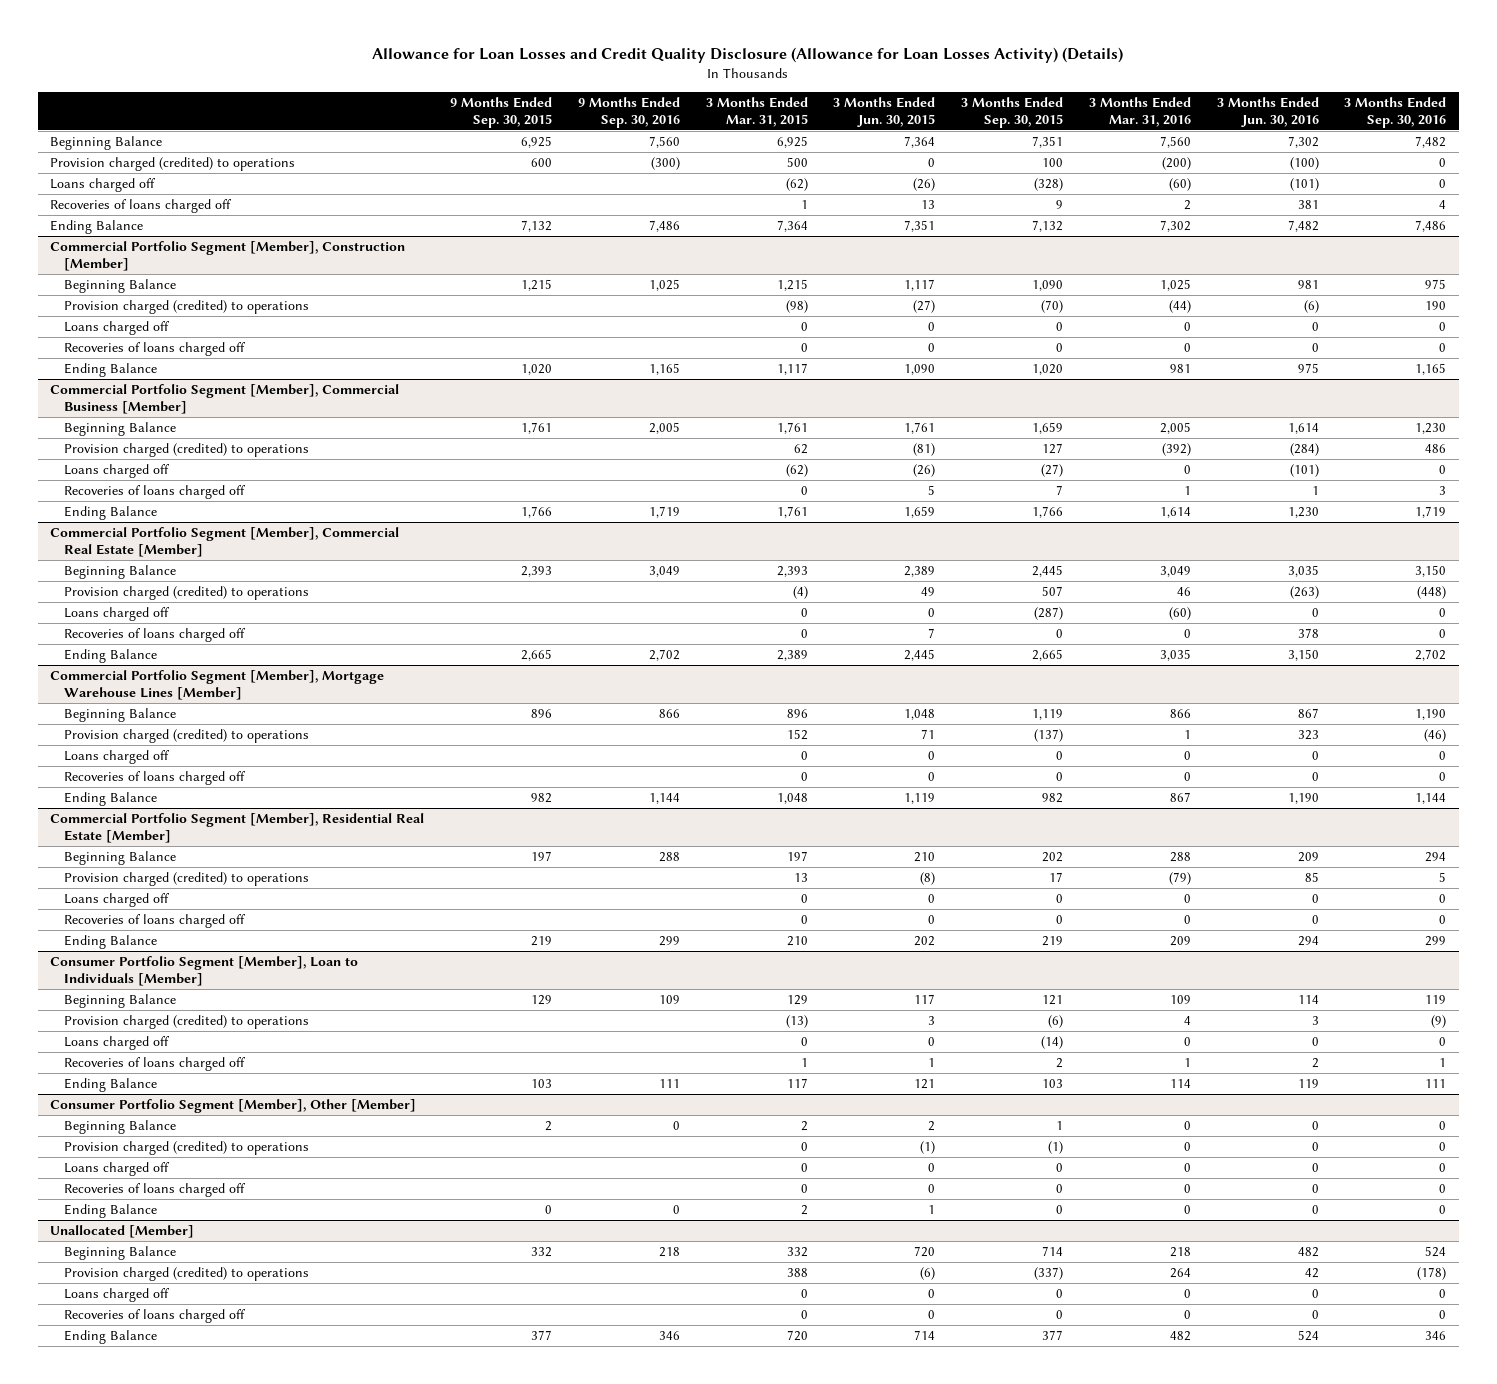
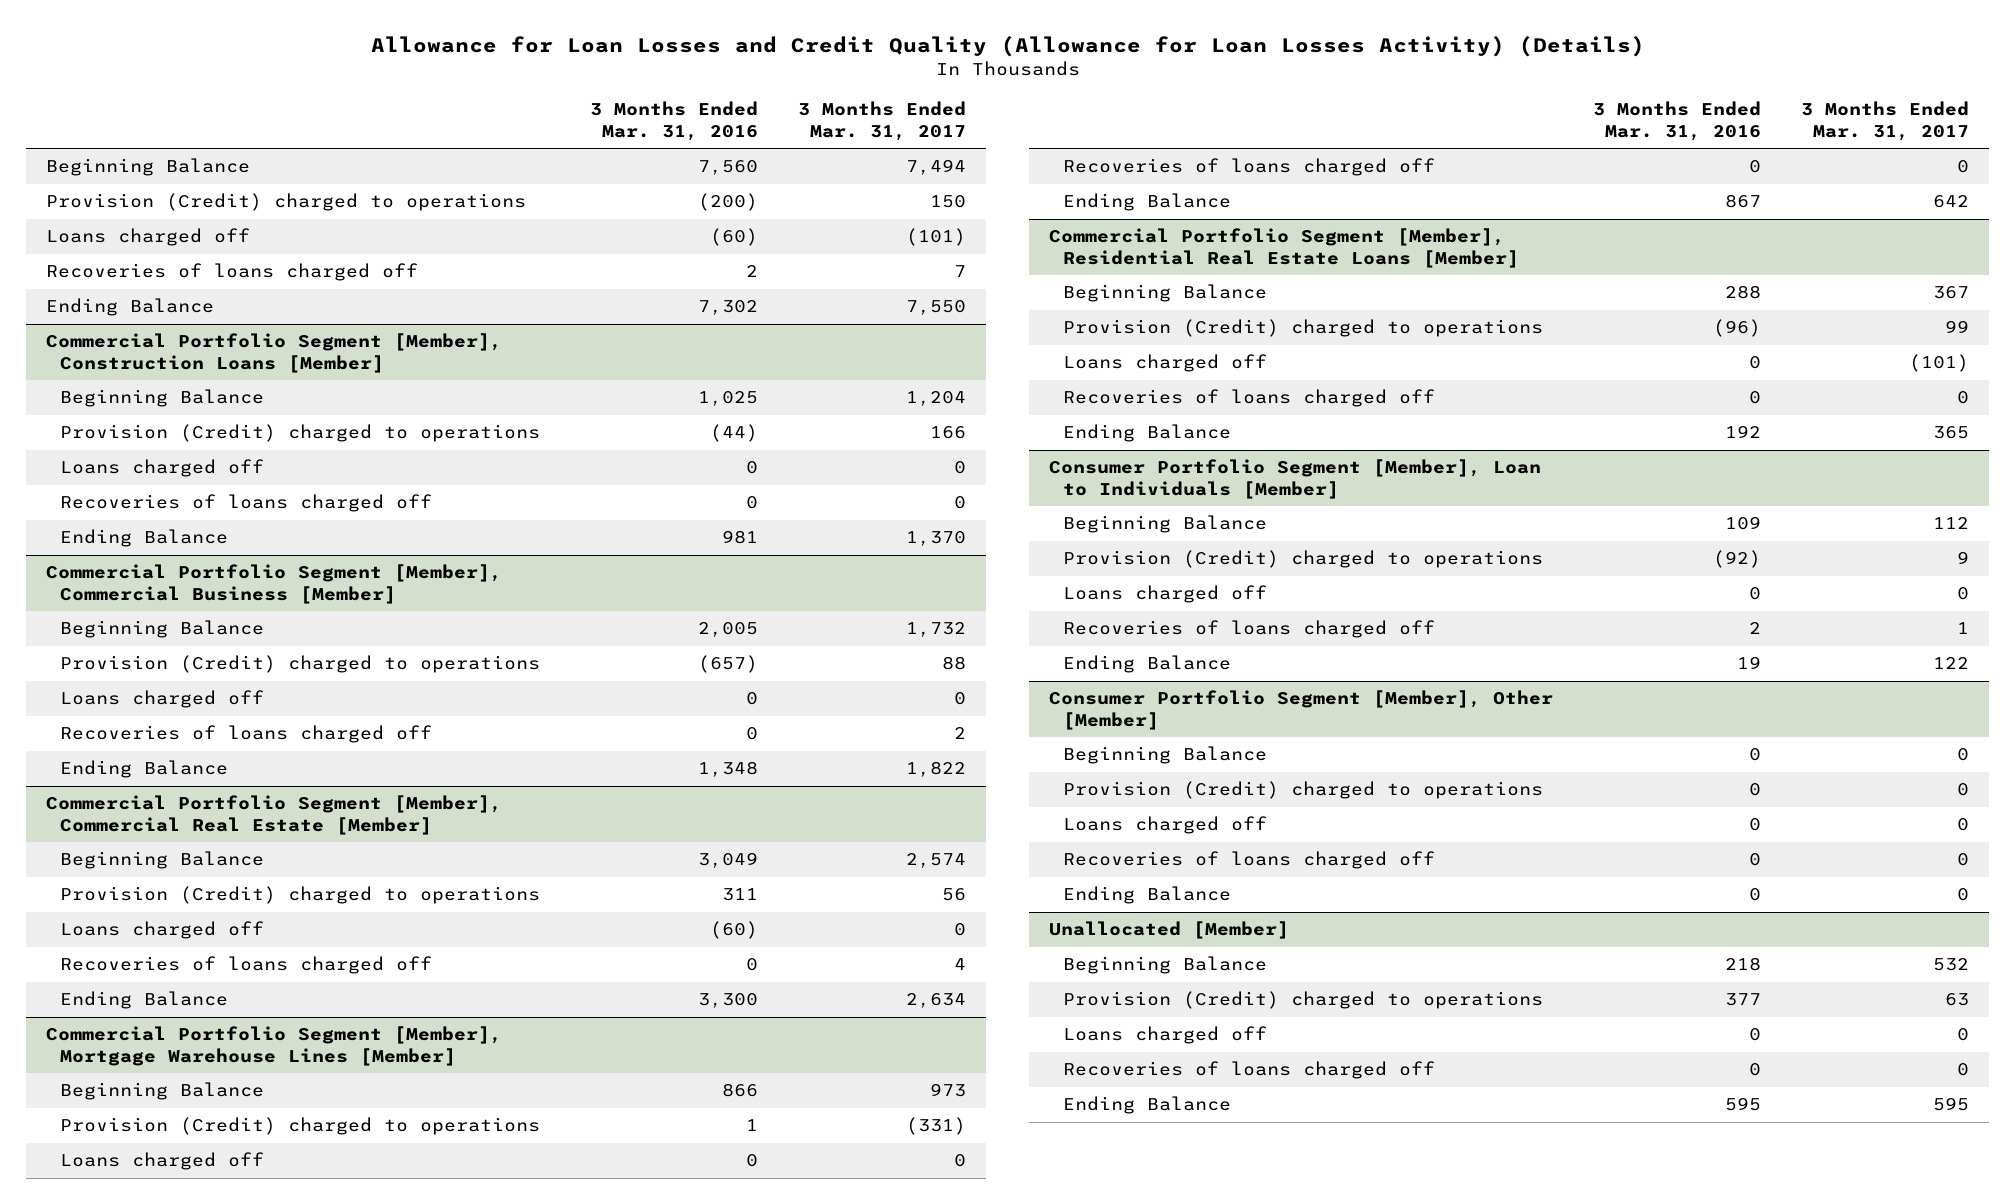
[372,47,1124,64] Allowance for Loan Losses and Credit Quality Disclosure (Allowance for Loan Losses Activity) (Details) -> [370,36,1645,58] Allowance for Loan Losses and Credit Quality (Allowance for Loan Losses Activity) (Details)
[450,96,553,129] 9 Months Ended Sep. 30, 2015 -> none
[577,96,680,129] 9 Months Ended Sep. 30, 2016 -> none
[705,96,808,128] 3 Months Ended Mar. 31, 2015 -> none
[833,96,936,128] 3 Months Ended Jun. 30, 2015 -> none
[961,96,1064,129] 3 Months Ended Sep. 30, 2015 -> none
[1216,96,1319,128] 3 Months Ended Jun. 30, 2016 -> none
[1344,96,1447,129] 3 Months Ended Sep. 30, 2016 -> none
none -> [798,101,967,141] 3 Months Ended Mar. 31, 2017
[50,156,296,171] Provision charged (credited) to operations -> [46,193,527,212] Provision (Credit) charged to operations
[50,240,406,272] Commercial Portfolio Segment [Member], Construction [Member] -> [46,333,503,373] Commercial Portfolio Segment [Member], Construction Loans [Member]
[63,299,309,314] Provision charged (credited) to operations -> [60,424,541,443] Provision (Credit) charged to operations
[63,442,309,457] Provision charged (credited) to operations -> [60,655,541,674] Provision (Credit) charged to operations
[1161,442,1191,456] (392) -> [698,655,759,674] (657)
[1183,485,1191,495] 1 -> [746,727,759,741] 0
[1159,506,1191,518] 1,614 -> [698,761,759,778] 1,348
[63,585,309,600] Provision charged (credited) to operations -> [60,886,541,905] Provision (Credit) charged to operations
[1176,586,1191,596] 46 -> [722,888,759,902] 311
[1159,648,1191,661] 3,035 -> [698,993,759,1009] 3,300
[63,728,309,743] Provision charged (credited) to operations -> [60,1117,541,1136] Provision (Credit) charged to operations
[50,812,425,844] Commercial Portfolio Segment [Member], Residential Real Estate [Member] -> [1048,228,1519,268] Commercial Portfolio Segment [Member], Residential Real Estate Loans [Member]
[63,871,309,886] Provision charged (credited) to operations -> [1062,319,1543,338] Provision (Credit) charged to operations
[1168,871,1191,885] (79) -> [1712,319,1761,338] (96)
[1169,935,1191,946] 209 -> [1724,425,1761,439] 192
[63,1014,309,1029] Provision charged (credited) to operations -> [1062,550,1543,569] Provision (Credit) charged to operations
[1183,1015,1191,1025] 4 -> [1712,550,1761,569] (92)
[1183,1057,1191,1067] 1 -> [1748,622,1761,635] 2
[1169,1078,1191,1088] 114 -> [1736,656,1761,670] 19
[63,1140,309,1155] Provision charged (credited) to operations -> [1062,781,1543,800] Provision (Credit) charged to operations
[63,1266,309,1281] Provision charged (credited) to operations -> [1062,991,1543,1010] Provision (Credit) charged to operations
[1169,1267,1191,1278] 264 -> [1724,993,1761,1007] 377
[1169,1330,1191,1341] 482 -> [1724,1097,1761,1112] 595

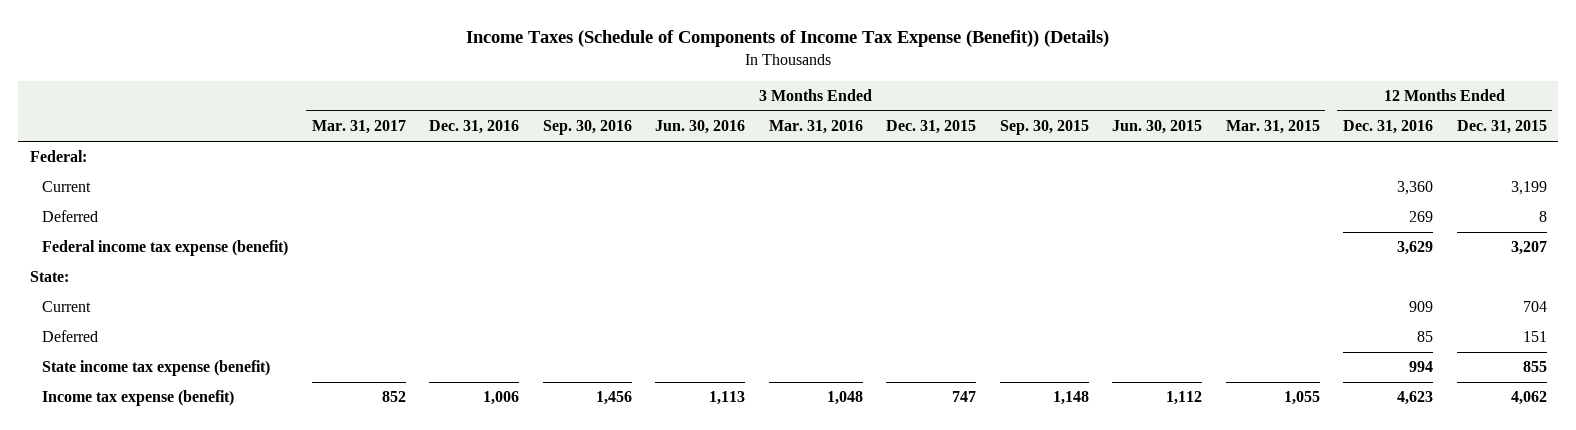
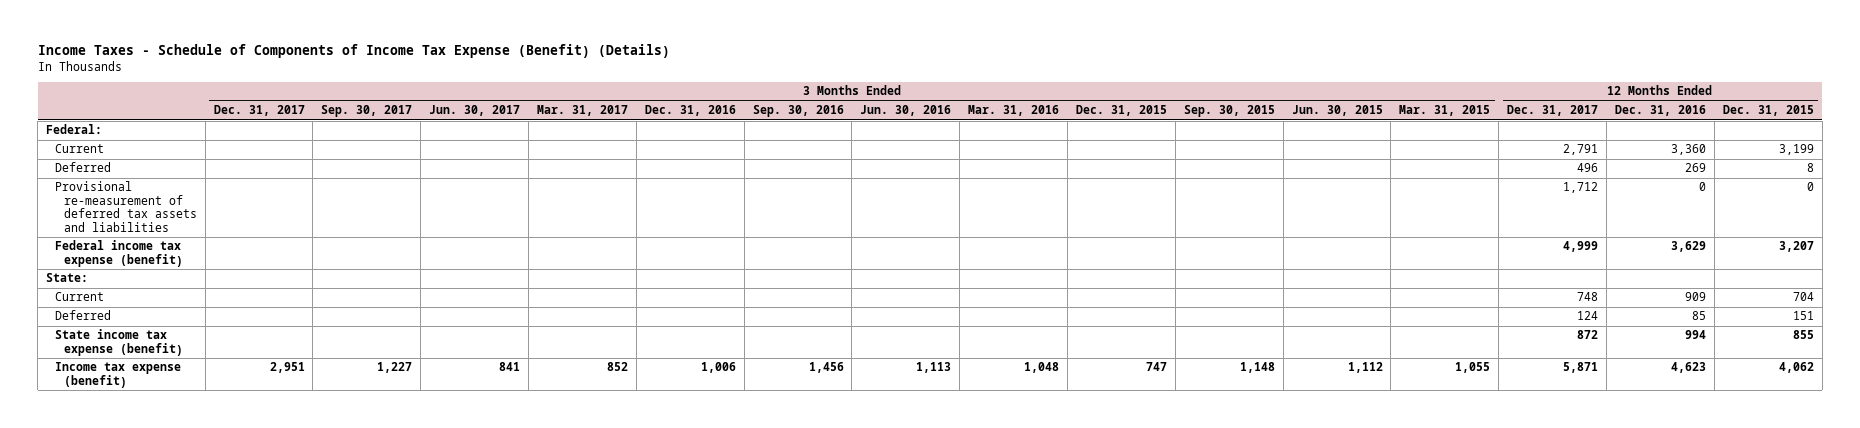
[466,29,1110,47] Income Taxes (Schedule of Components of Income Tax Expense (Benefit)) (Details) -> [37,44,670,59] Income Taxes - Schedule of Components of Income Tax Expense (Benefit) (Details)
none -> [213,105,305,117] Dec. 31, 2017
none -> [321,105,413,118] Sep. 30, 2017
none -> [429,105,521,117] Jun. 30, 2017
none -> [1507,105,1599,117] Dec. 31, 2017
none -> [54,181,197,232] Provisional re-measurement of deferred tax assets and liabilities

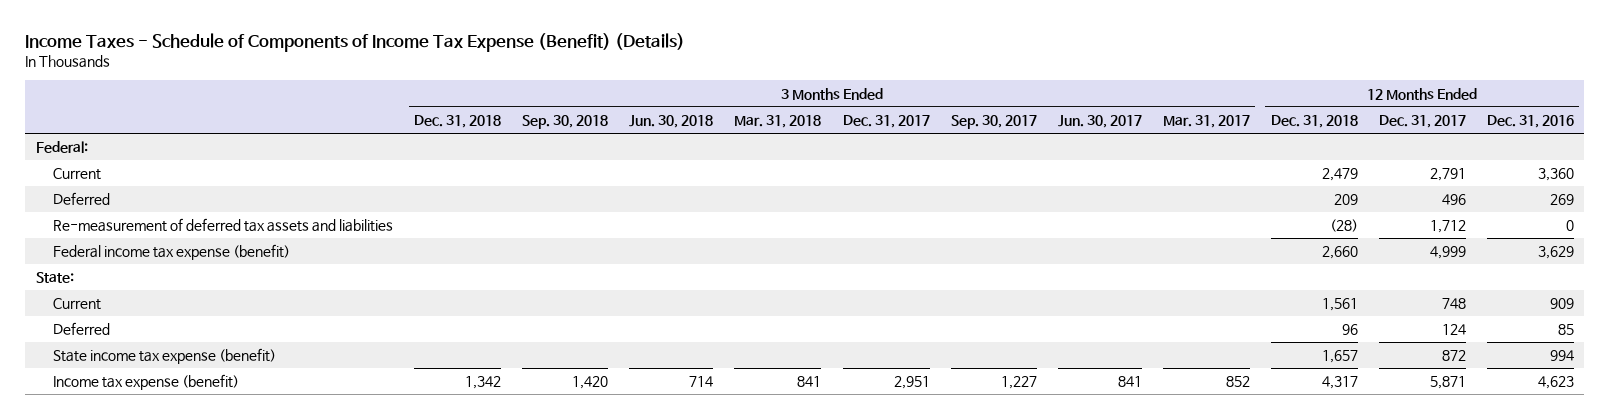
[644,105,736,117] Dec. 31, 2016 -> none
[752,105,844,118] Sep. 30, 2016 -> none
[860,105,952,117] Jun. 30, 2016 -> none
[968,105,1060,117] Mar. 31, 2016 -> none
[1075,105,1167,117] Dec. 31, 2015 -> none
[1183,105,1275,118] Sep. 30, 2015 -> none
[1291,105,1383,117] Jun. 30, 2015 -> none
[1399,105,1491,117] Mar. 31, 2015 -> none
[1722,105,1814,117] Dec. 31, 2015 -> none
none -> [414,115,502,129] Dec. 31, 2018
none -> [522,115,609,130] Sep. 30, 2018
none -> [629,115,714,129] Jun. 30, 2018
none -> [734,115,822,129] Mar. 31, 2018
none -> [1270,115,1358,129] Dec. 31, 2018
[54,181,197,232] Provisional re-measurement of deferred tax assets and liabilities -> [53,218,394,233] Re-measurement of deferred tax assets and liabilities

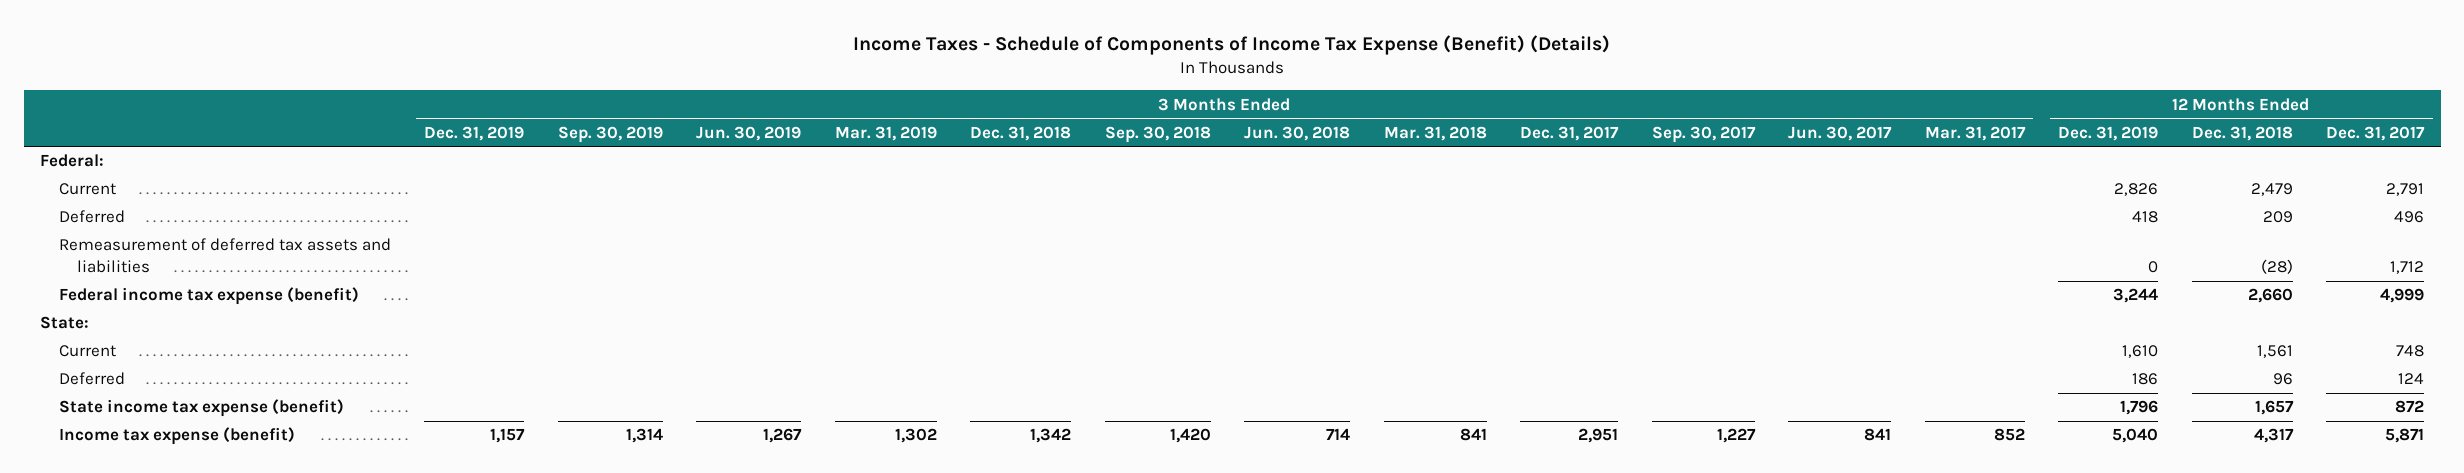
[1486,115,1574,129] Dec. 31, 2016 -> none
none -> [424,125,525,141] Dec. 31, 2019
none -> [557,125,663,143] Sep. 30, 2019
none -> [696,125,802,141] Jun. 30, 2019
none -> [834,125,937,141] Mar. 31, 2019
none -> [2058,125,2159,141] Dec. 31, 2019
[53,218,394,233] Re-measurement of deferred tax assets and liabilities -> [58,238,391,274] Remeasurement of deferred tax assets and liabilities

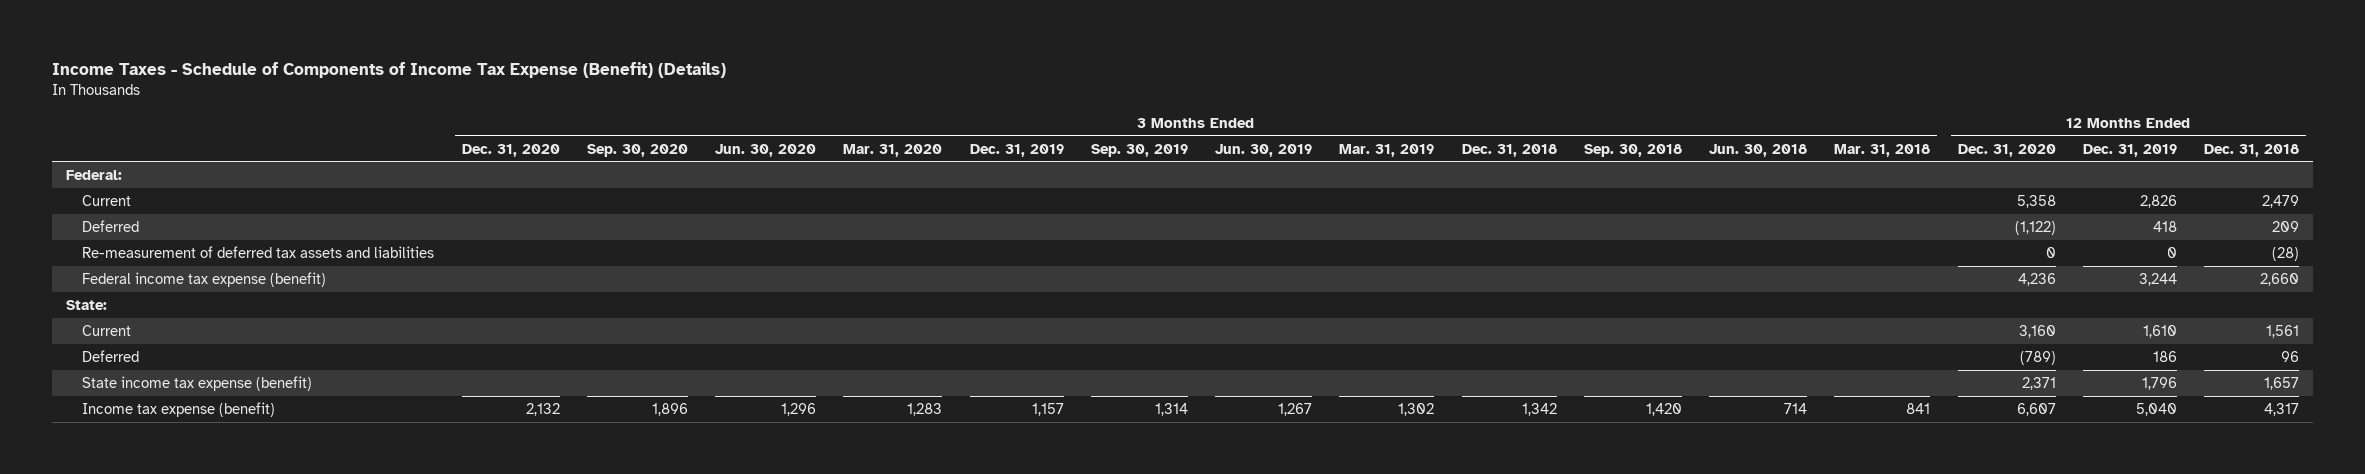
[1520,125,1620,141] Dec. 31, 2017 -> none
[1651,125,1756,143] Sep. 30, 2017 -> none
[1788,125,1893,141] Jun. 30, 2017 -> none
[1924,125,2026,141] Mar. 31, 2017 -> none
[2326,125,2426,141] Dec. 31, 2017 -> none
none -> [461,143,560,157] Dec. 31, 2020
none -> [586,143,688,157] Sep. 30, 2020
none -> [715,143,817,157] Jun. 30, 2020
none -> [843,143,943,157] Mar. 31, 2020
none -> [1957,143,2056,157] Dec. 31, 2020
[58,238,391,274] Remeasurement of deferred tax assets and liabilities -> [82,245,435,258] Re-measurement of deferred tax assets and liabilities

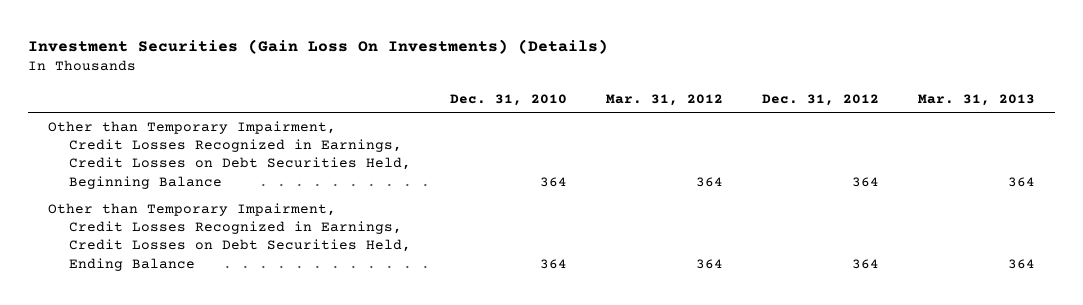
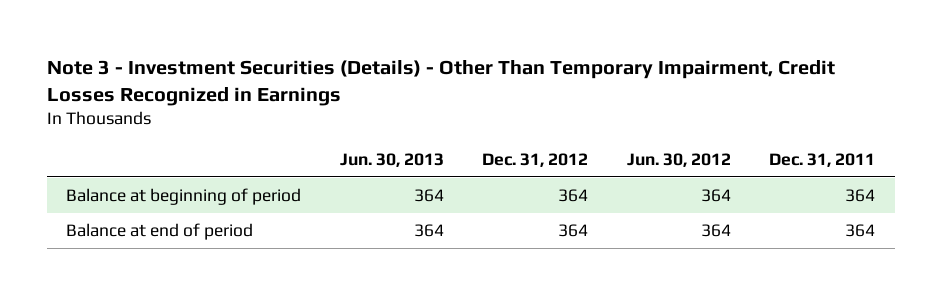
[28,38,609,54] Investment Securities (Gain Loss On Investments) (Details) -> [46,59,835,106] Note 3 - Investment Securities (Details) - Other Than Temporary Impairment, Credit Losses Recognized in Earnings
[449,93,567,106] Dec. 31, 2010 -> none
[606,93,724,106] Mar. 31, 2012 -> none
[918,93,1036,106] Mar. 31, 2013 -> none
none -> [339,152,444,167] Jun. 30, 2013
none -> [626,152,731,167] Jun. 30, 2012
none -> [769,152,876,167] Dec. 31, 2011
[47,120,411,189] Other than Temporary Impairment, Credit Losses Recognized in Earnings, Credit Losses on Debt Securities Held, Beginning Balance -> [66,188,302,206] Balance at beginning of period
[47,202,411,271] Other than Temporary Impairment, Credit Losses Recognized in Earnings, Credit Losses on Debt Securities Held, Ending Balance -> [66,223,254,241] Balance at end of period

